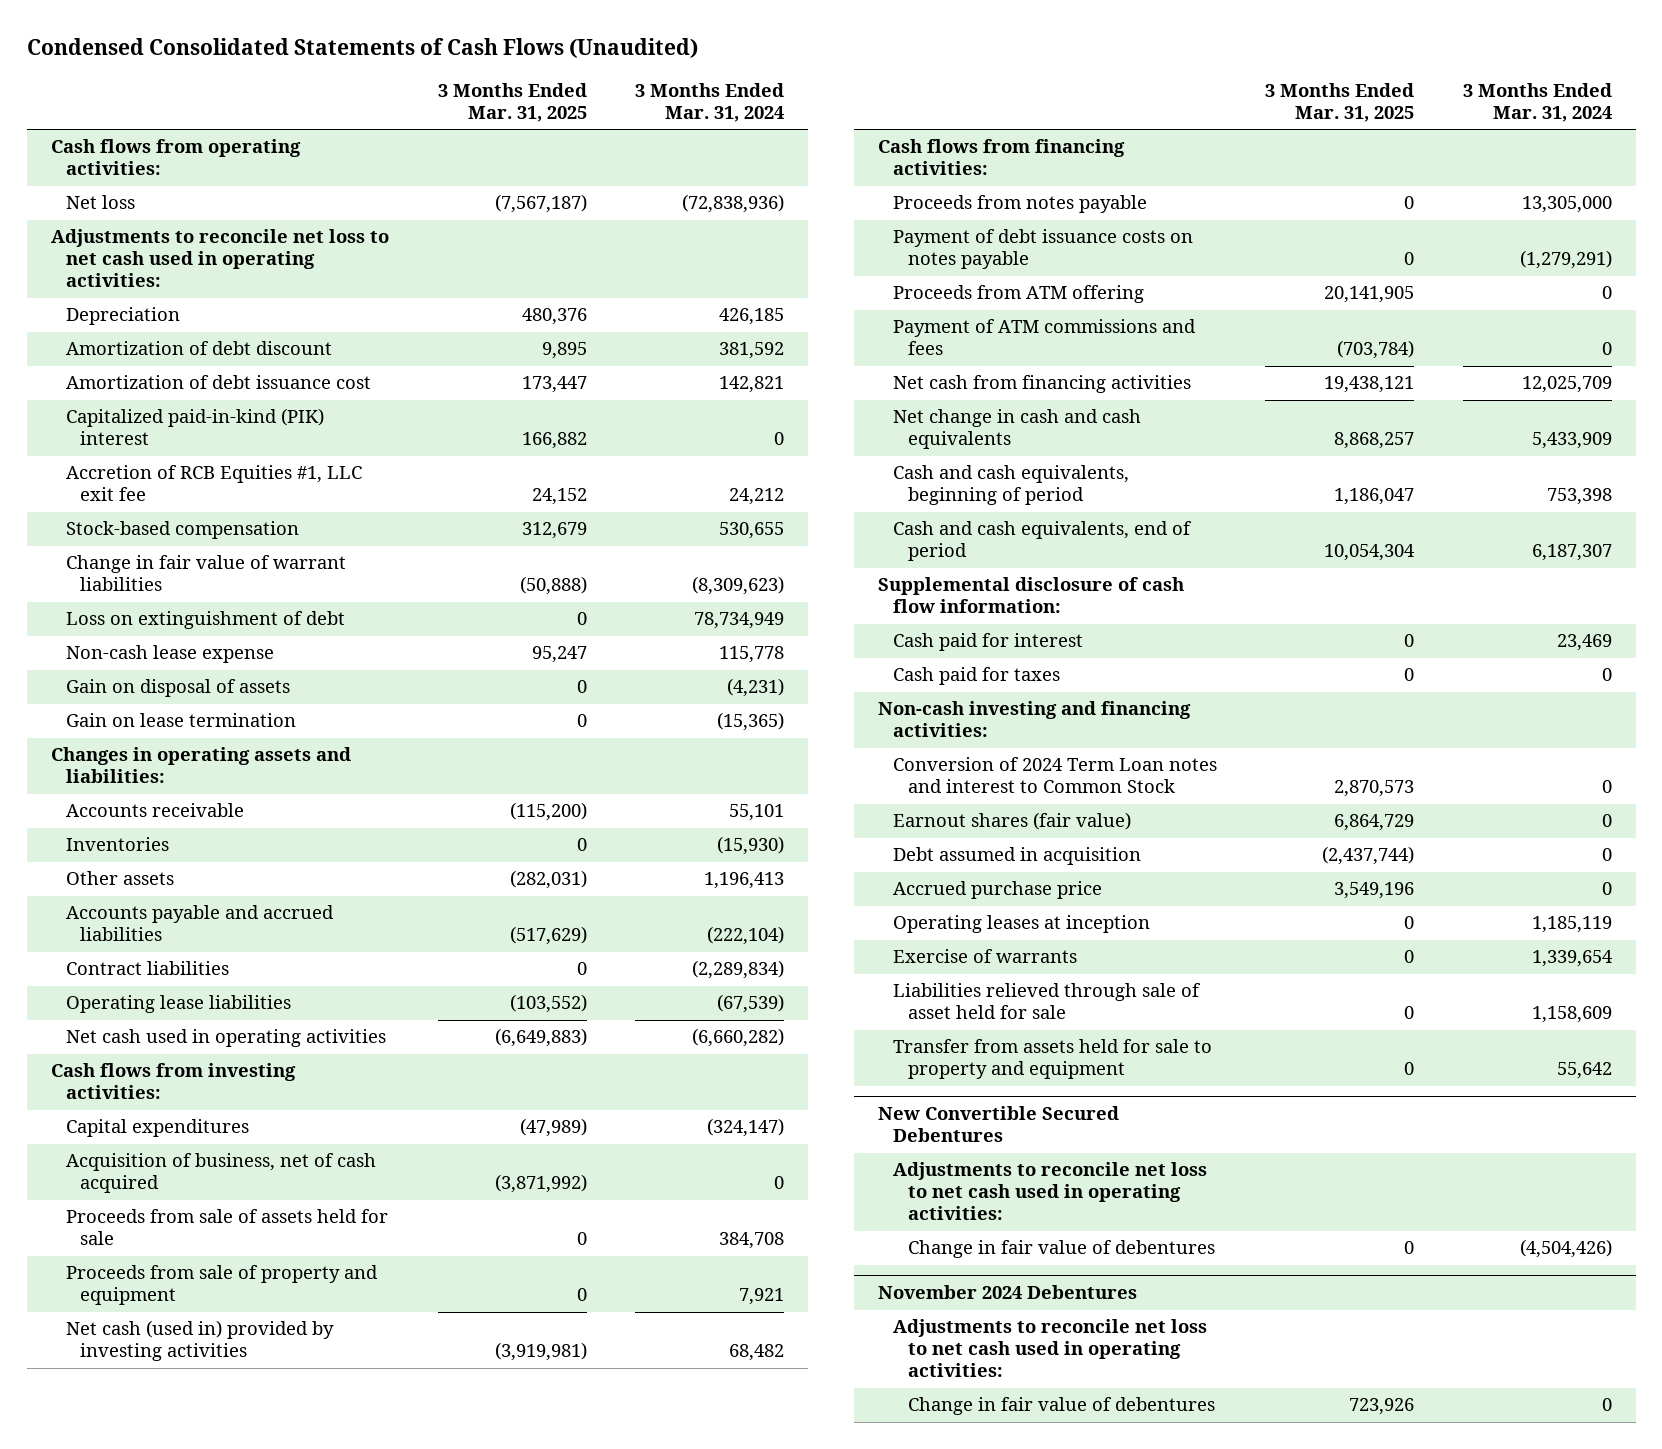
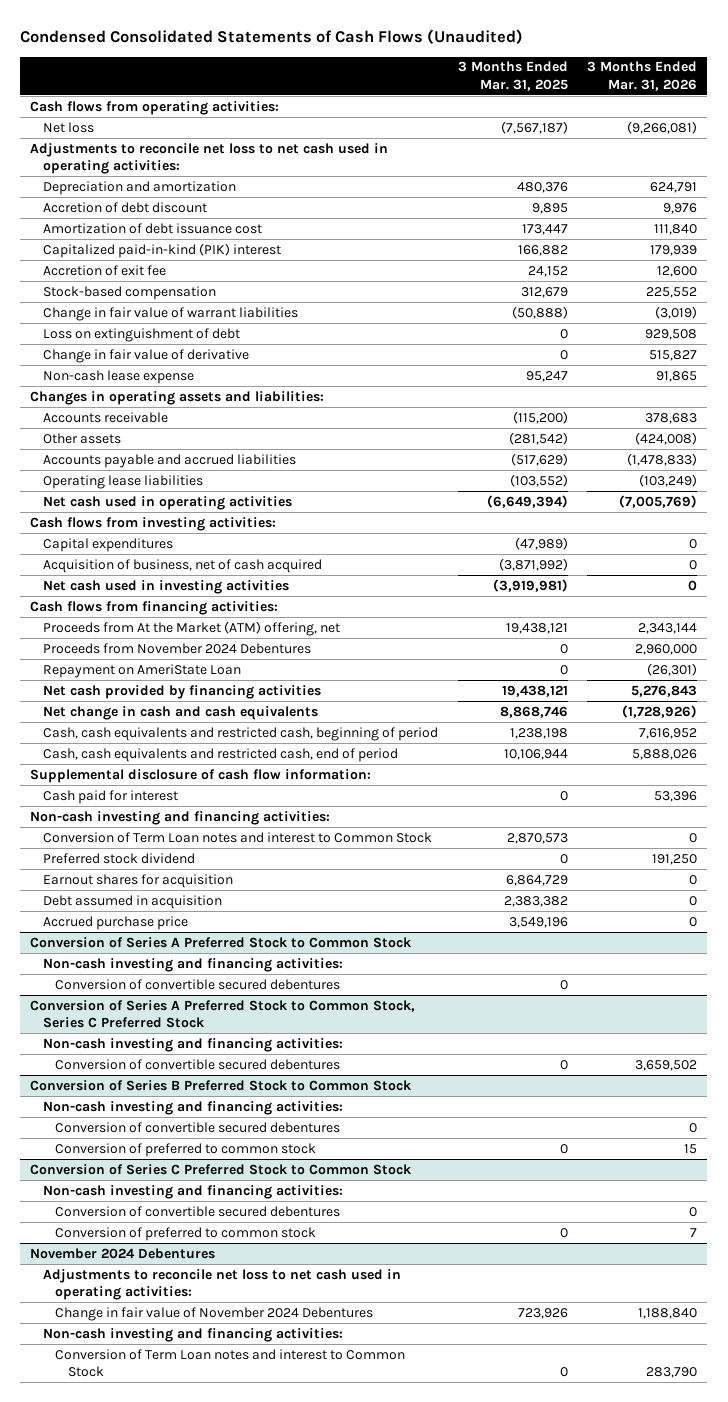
[635,82,785,122] 3 Months Ended Mar. 31, 2024 -> none
none -> [587,61,698,91] 3 Months Ended Mar. 31, 2026
[65,307,180,326] Depreciation -> [42,180,236,195] Depreciation and amortization
[65,341,332,356] Amortization of debt discount -> [42,201,207,213] Accretion of debt discount
[65,465,362,502] Accretion of RCB Equities #1, LLC exit fee -> [42,264,166,276] Accretion of exit fee
none -> [42,348,249,363] Change in fair value of derivative
[65,679,290,698] Gain on disposal of assets -> none
[65,713,296,728] Gain on lease termination -> none
[65,837,169,852] Inventories -> none
[509,870,587,890] (282,031) -> [508,431,568,445] (281,542)
[65,961,229,976] Contract liabilities -> none
[494,1028,587,1048] (6,649,883) -> [486,494,568,508] (6,649,394)
[65,1209,388,1246] Proceeds from sale of assets held for sale -> none
[65,1265,378,1306] Proceeds from sale of property and equipment -> none
[65,1320,334,1362] Net cash (used in) provided by investing activities -> [42,579,289,594] Net cash used in investing activities
[892,195,1147,214] Proceeds from notes payable -> none
[892,229,1193,270] Payment of debt issuance costs on notes payable -> none
[892,319,1196,356] Payment of ATM commissions and fees -> none
[892,285,1144,304] Proceeds from ATM offering -> [42,620,340,636] Proceeds from At the Market (ATM) offering, net
[1324,286,1415,304] 20,141,905 -> [505,622,568,634] 19,438,121
none -> [42,642,311,654] Proceeds from November 2024 Debentures
none -> [42,663,241,678] Repayment on AmeriState Loan
[892,375,1191,394] Net cash from financing activities -> [42,684,321,699] Net cash provided by financing activities
[1334,432,1415,450] 8,868,257 -> [499,705,568,718] 8,868,746
[892,465,1129,506] Cash and cash equivalents, beginning of period -> [42,726,438,741] Cash, cash equivalents and restricted cash, beginning of period
[1334,488,1415,506] 1,186,047 -> [509,727,568,739] 1,238,198
[892,521,1192,562] Cash and cash equivalents, end of period -> [42,747,398,762] Cash, cash equivalents and restricted cash, end of period
[1324,544,1416,562] 10,054,304 -> [503,748,568,760] 10,106,944
[892,667,1060,686] Cash paid for taxes -> none
[892,757,1217,794] Conversion of 2024 Term Loan notes and interest to Common Stock -> [42,831,432,843] Conversion of Term Loan notes and interest to Common Stock
none -> [42,852,195,864] Preferred stock dividend
[892,812,1131,831] Earnout shares (fair value) -> [42,873,233,888] Earnout shares for acquisition
[1322,846,1415,866] (2,437,744) -> [503,895,568,907] 2,383,382
[892,915,1150,934] Operating leases at inception -> none
[892,949,1077,964] Exercise of warrants -> none
[892,983,1201,1020] Liabilities relieved through sale of asset held for sale -> none
[892,1039,1212,1080] Transfer from assets held for sale to property and equipment -> none
[878,1106,1120,1143] New Convertible Secured Debentures -> none
[892,1162,1207,1221] Adjustments to reconcile net loss to net cash used in operating activities: -> none
[907,1240,1215,1259] Change in fair value of debentures -> none
none -> [30,936,413,948] Conversion of Series A Preferred Stock to Common Stock
none -> [42,957,343,972] Non-cash investing and financing activities:
none -> [55,978,341,990] Conversion of convertible secured debentures
none -> [30,999,416,1029] Conversion of Series A Preferred Stock to Common Stock, Series C Preferred Stock
none -> [42,1037,343,1052] Non-cash investing and financing activities:
none -> [55,1058,341,1070] Conversion of convertible secured debentures
none -> [30,1079,413,1091] Conversion of Series B Preferred Stock to Common Stock
none -> [42,1100,343,1115] Non-cash investing and financing activities:
none -> [55,1121,341,1133] Conversion of convertible secured debentures
none -> [55,1142,317,1157] Conversion of preferred to common stock
none -> [30,1163,413,1175] Conversion of Series C Preferred Stock to Common Stock
none -> [42,1184,343,1199] Non-cash investing and financing activities:
none -> [55,1205,341,1217] Conversion of convertible secured debentures
none -> [55,1226,317,1241] Conversion of preferred to common stock
[907,1397,1215,1416] Change in fair value of debentures -> [55,1306,374,1321] Change in fair value of November 2024 Debentures
none -> [42,1327,343,1342] Non-cash investing and financing activities:
none -> [55,1348,406,1378] Conversion of Term Loan notes and interest to Common Stock

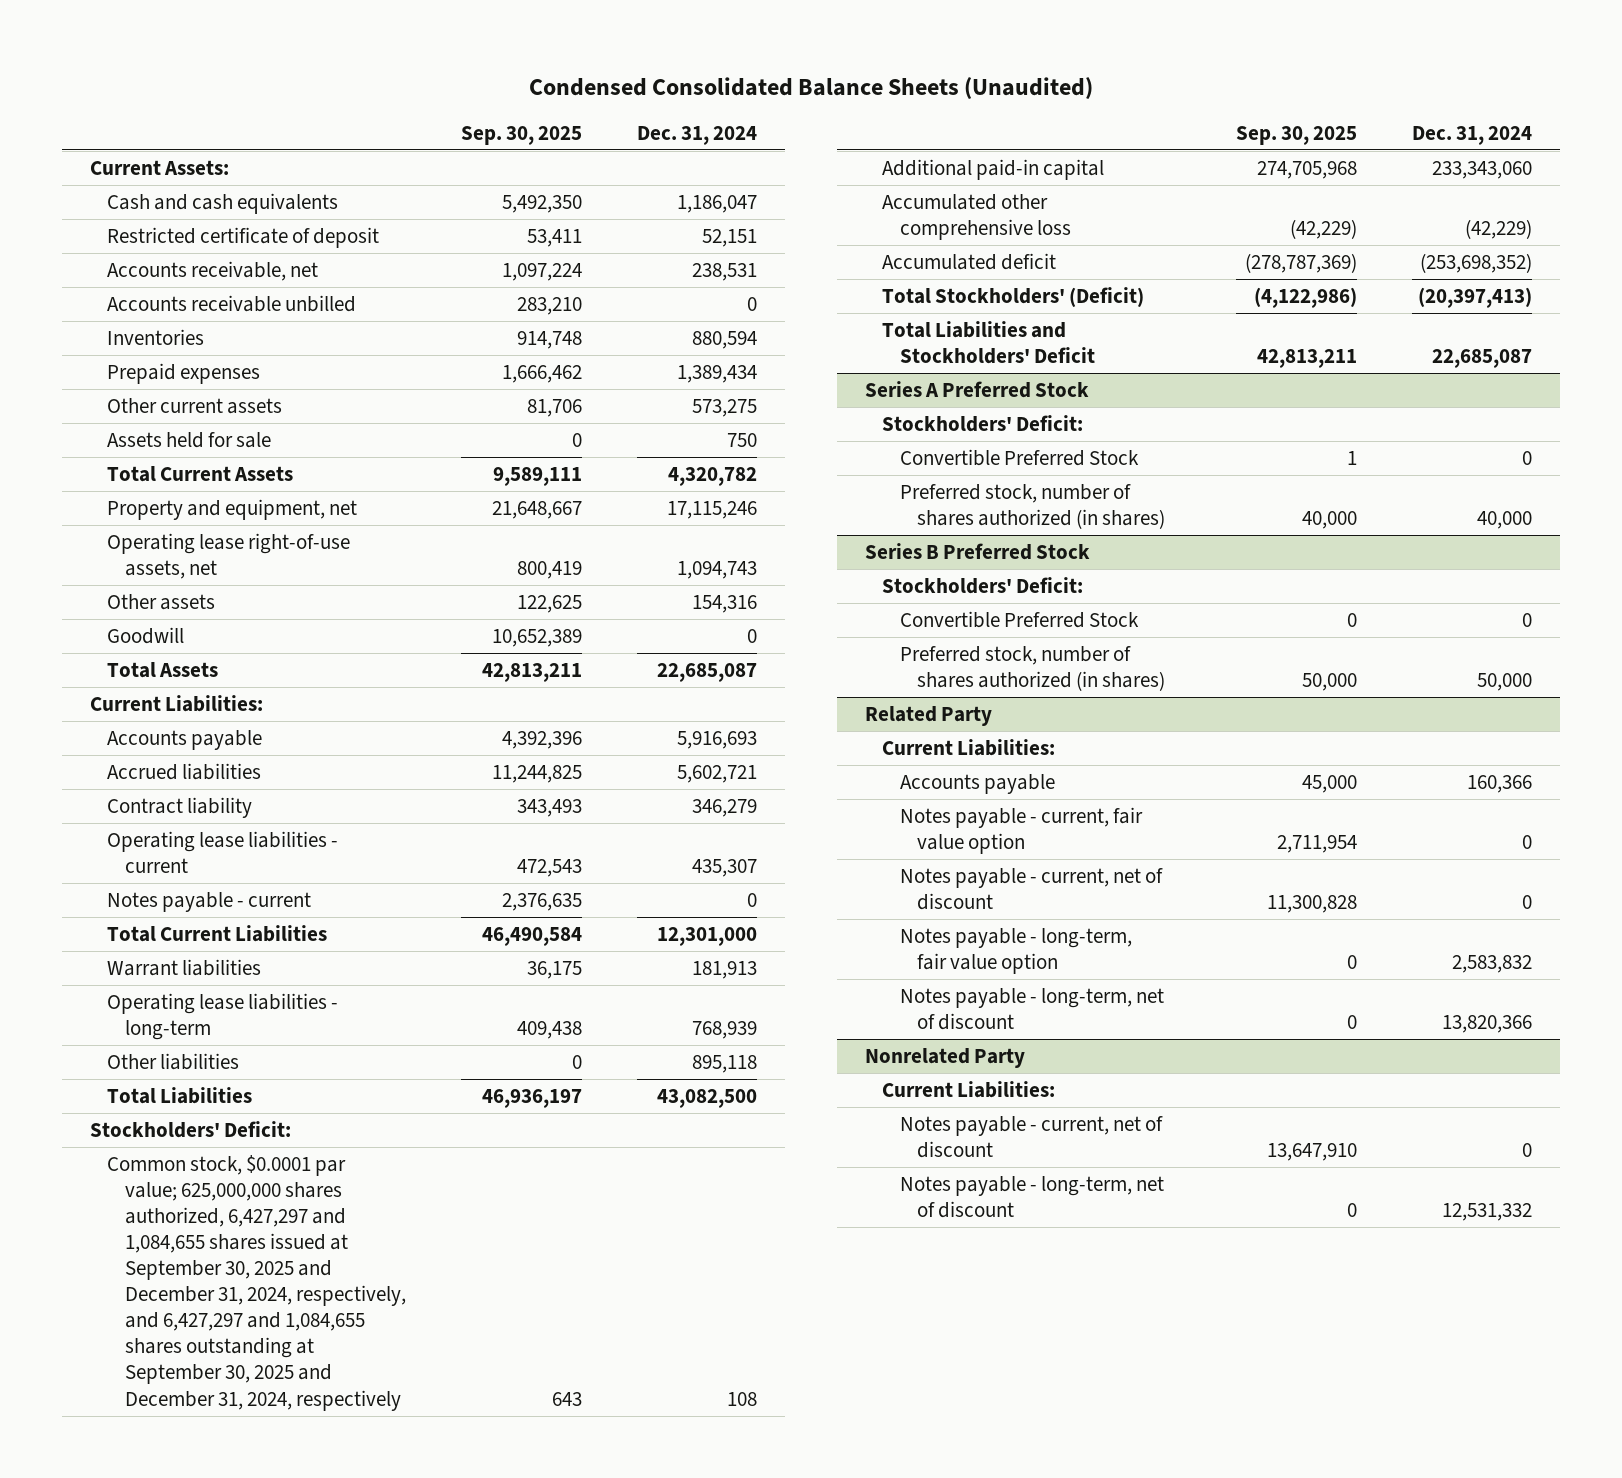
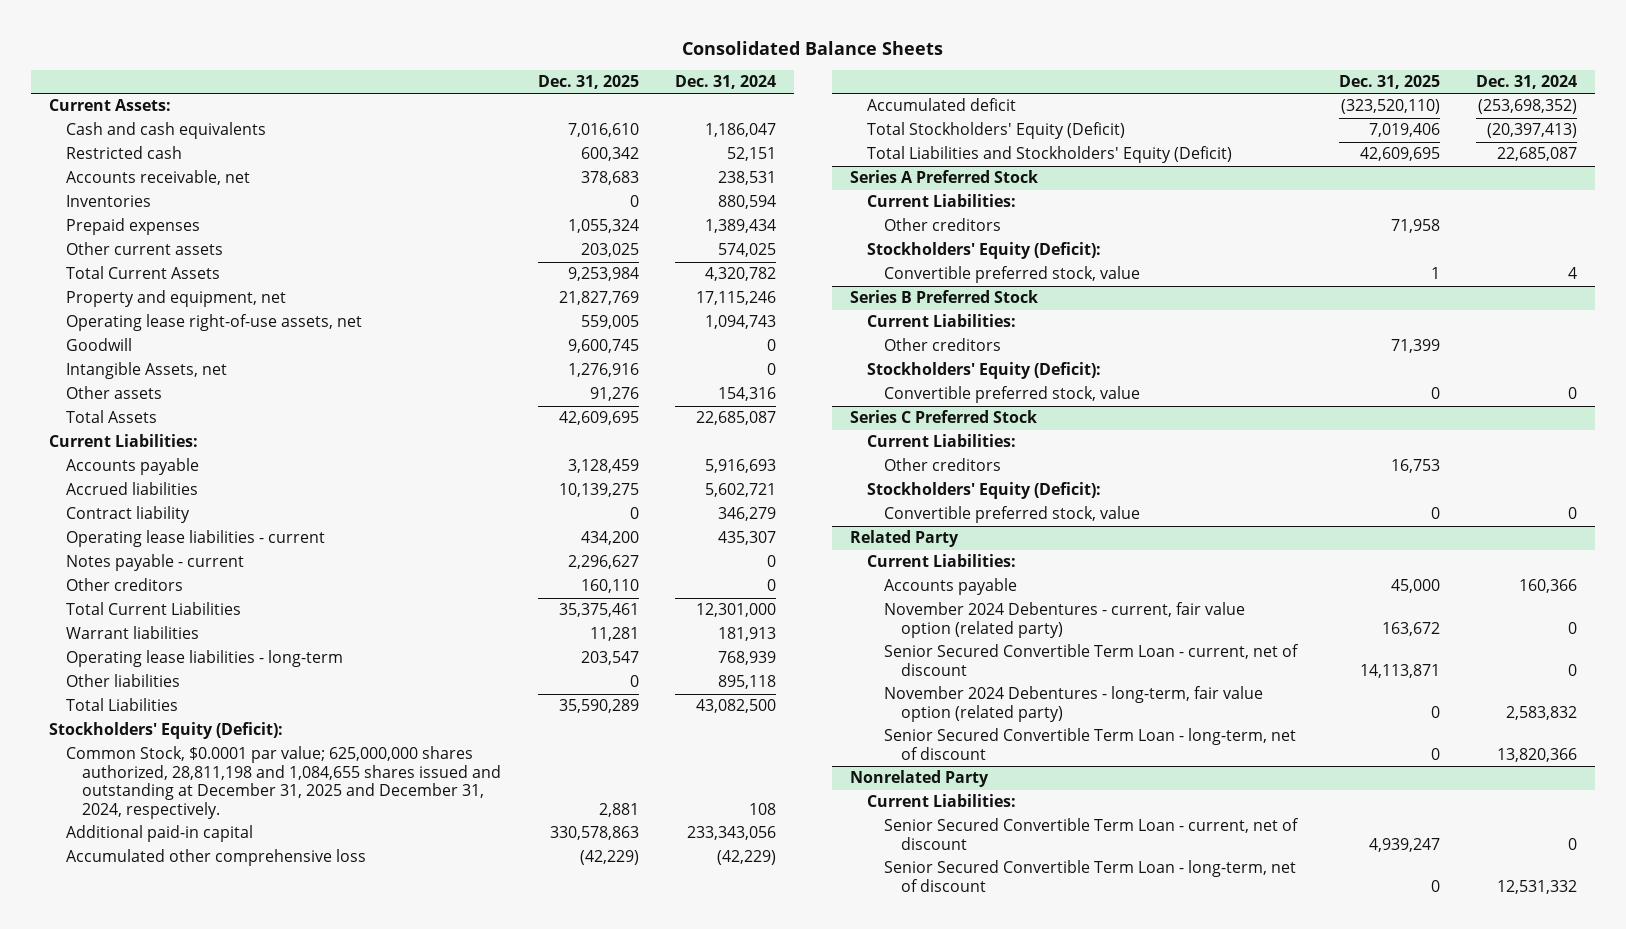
[529,77,1094,100] Condensed Consolidated Balance Sheets (Unaudited) -> [681,40,943,55] Consolidated Balance Sheets
[461,125,583,145] Sep. 30, 2025 -> none
none -> [537,75,639,90] Dec. 31, 2025
[107,226,380,248] Restricted certificate of deposit -> [65,146,182,160] Restricted cash
[107,294,357,312] Accounts receivable unbilled -> none
[107,431,272,448] Assets held for sale -> none
[692,398,758,417] 573,275 -> [717,243,776,258] 574,025
none -> [65,362,227,380] Intangible Assets, net
[107,593,216,610] Other assets -> [65,386,162,400] Other assets
none -> [65,578,183,592] Other creditors
[89,1120,291,1138] Stockholders' Deficit: -> [48,722,283,740] Stockholders' Equity (Deficit):
[107,1154,406,1411] Common stock, $0.0001 par value; 625,000,000 shares authorized, 6,427,297 and 1,084,655 shares issued at September 30, 2025 and December 31, 2024, respectively, and 6,427,297 and 1,084,655 shares outstanding at September 30, 2025 and December 31, 2024, respectively -> [65,746,502,819] Common Stock, $0.0001 par value; 625,000,000 shares authorized, 28,811,198 and 1,084,655 shares issued and outstanding at December 31, 2025 and December 31, 2024, respectively.
[1432,160,1533,179] 233,343,060 -> [686,826,776,841] 233,343,056
[882,286,1145,307] Total Stockholders' (Deficit) -> [866,122,1125,140] Total Stockholders' Equity (Deficit)
[882,320,1095,364] Total Liabilities and Stockholders' Deficit -> [866,146,1232,164] Total Liabilities and Stockholders' Equity (Deficit)
[899,483,1166,529] Preferred stock, number of shares authorized (in shares) -> none
none -> [866,194,1016,208] Current Liabilities:
none -> [883,218,1001,232] Other creditors
[882,414,1084,432] Stockholders' Deficit: -> [866,242,1101,260] Stockholders' Equity (Deficit):
[899,448,1139,466] Convertible Preferred Stock -> [883,266,1140,284] Convertible preferred stock, value
[1522,450,1533,465] 0 -> [1568,267,1578,280] 4
[899,645,1166,691] Preferred stock, number of shares authorized (in shares) -> none
none -> [866,314,1016,328] Current Liabilities:
none -> [883,338,1001,352] Other creditors
[882,576,1084,594] Stockholders' Deficit: -> [866,362,1101,380] Stockholders' Equity (Deficit):
[899,610,1139,628] Convertible Preferred Stock -> [883,386,1140,404] Convertible preferred stock, value
none -> [850,410,1038,424] Series C Preferred Stock
none -> [866,434,1016,448] Current Liabilities:
none -> [883,458,1001,472] Other creditors
none -> [866,482,1101,500] Stockholders' Equity (Deficit):
none -> [883,506,1140,524] Convertible preferred stock, value
[899,806,1143,854] Notes payable - current, fair value option -> none
none -> [883,602,1245,638] November 2024 Debentures - current, fair value option (related party)
[899,867,1163,910] Notes payable - current, net of discount -> [883,644,1299,676] Senior Secured Convertible Term Loan - current, net of discount
[899,927,1132,974] Notes payable - long-term, fair value option -> [883,686,1263,722] November 2024 Debentures - long-term, fair value option (related party)
[899,987,1164,1030] Notes payable - long-term, net of discount -> [883,728,1296,760] Senior Secured Convertible Term Loan - long-term, net of discount
[899,1115,1163,1158] Notes payable - current, net of discount -> [883,818,1299,850] Senior Secured Convertible Term Loan - current, net of discount
[899,1175,1164,1218] Notes payable - long-term, net of discount -> [883,860,1296,892] Senior Secured Convertible Term Loan - long-term, net of discount

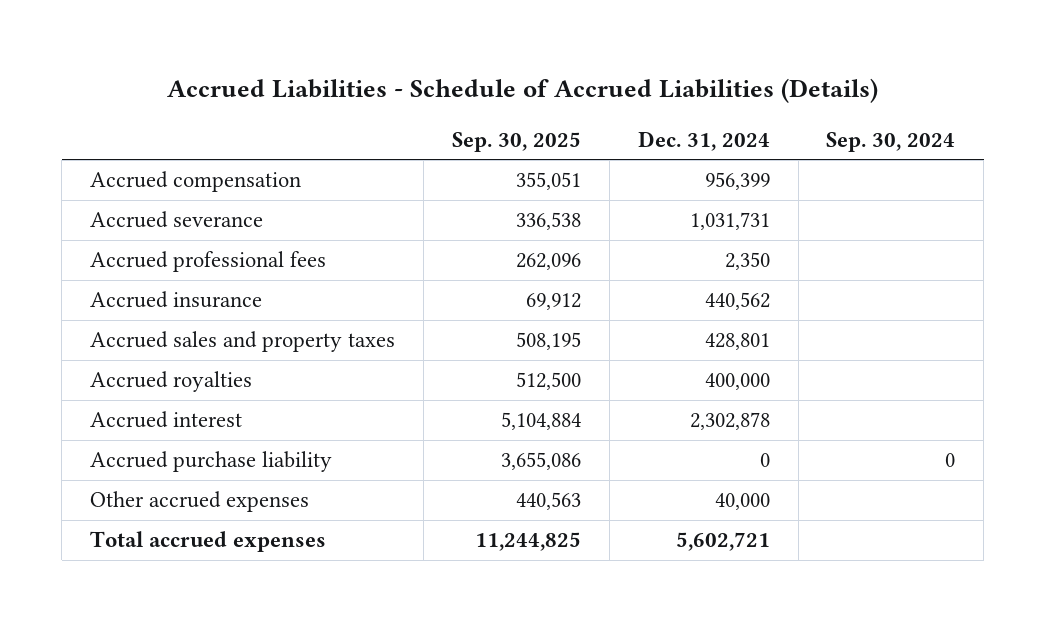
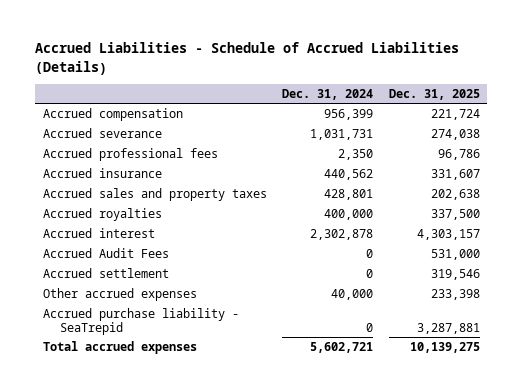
[451,131,581,152] Sep. 30, 2025 -> none
[826,131,956,152] Sep. 30, 2024 -> none
none -> [388,88,480,100] Dec. 31, 2025
[89,451,332,473] Accrued purchase liability -> none
none -> [42,248,169,259] Accrued Audit Fees
none -> [42,268,169,279] Accrued settlement
none -> [42,308,239,335] Accrued purchase liability - SeaTrepid

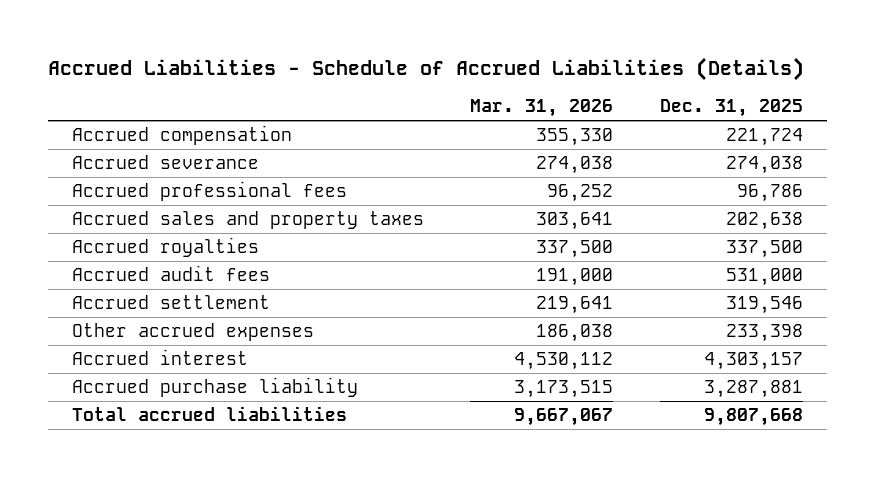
[282,88,374,100] Dec. 31, 2024 -> none
none -> [470,99,614,118] Mar. 31, 2026
[42,168,162,179] Accrued insurance -> none
[42,248,169,259] Accrued Audit Fees -> [71,265,270,282] Accrued audit fees
[42,228,155,239] Accrued interest -> [71,349,248,366] Accrued interest
[42,308,239,335] Accrued purchase liability - SeaTrepid -> [71,377,358,398] Accrued purchase liability
[42,341,197,355] Total accrued expenses -> [71,406,347,422] Total accrued liabilities
[409,342,480,354] 10,139,275 -> [704,408,804,427] 9,807,668

